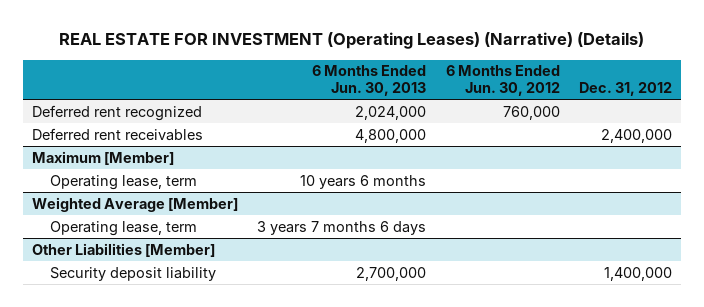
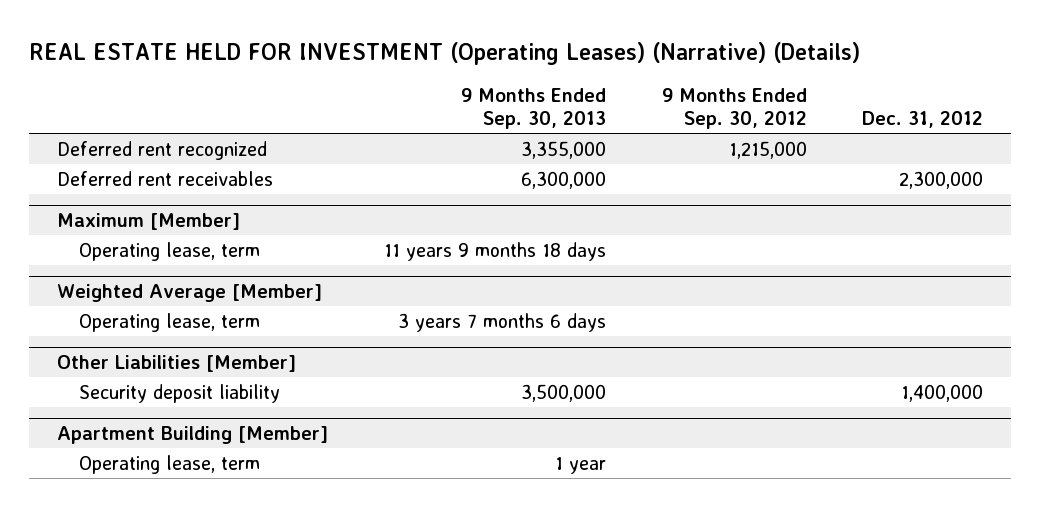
[59,32,645,50] REAL ESTATE FOR INVESTMENT (Operating Leases) (Narrative) (Details) -> [28,42,860,66] REAL ESTATE HELD FOR INVESTMENT (Operating Leases) (Narrative) (Details)
[312,65,427,97] 6 Months Ended Jun. 30, 2013 -> none
[445,65,560,97] 6 Months Ended Jun. 30, 2012 -> none
none -> [460,87,606,130] 9 Months Ended Sep. 30, 2013
none -> [661,87,807,130] 9 Months Ended Sep. 30, 2012
[600,128,672,143] 2,400,000 -> [899,170,984,189] 2,300,000
none -> [56,426,328,445] Apartment Building [Member]
none -> [78,454,260,474] Operating lease, term

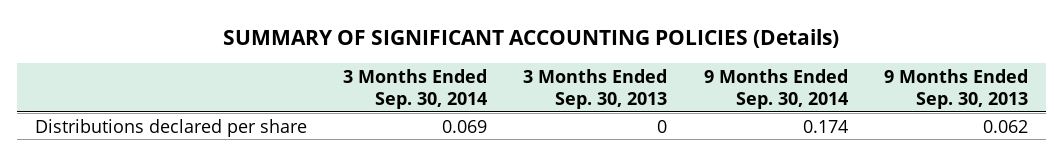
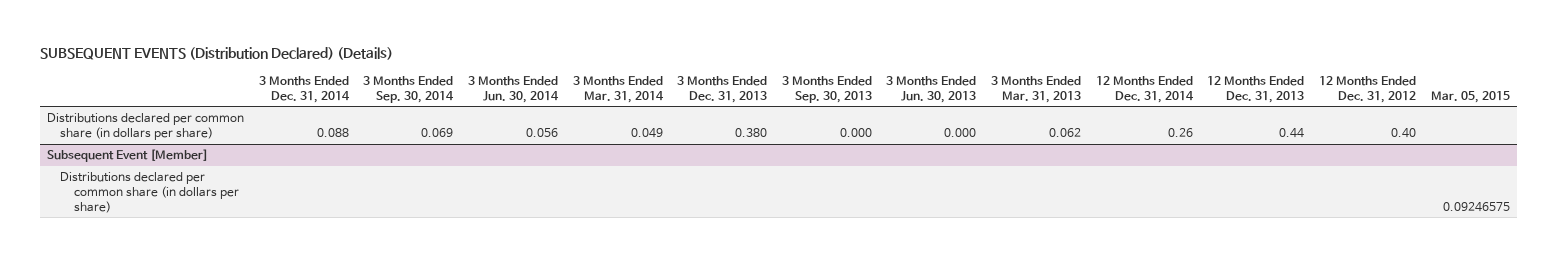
[223,29,840,49] SUMMARY OF SIGNIFICANT ACCOUNTING POLICIES (Details) -> [39,46,393,60] SUBSEQUENT EVENTS (Distribution Declared) (Details)
[703,68,848,109] 9 Months Ended Sep. 30, 2014 -> none
[883,68,1028,109] 9 Months Ended Sep. 30, 2013 -> none
none -> [258,75,350,103] 3 Months Ended Dec. 31, 2014
none -> [467,75,559,103] 3 Months Ended Jun. 30, 2014
none -> [572,75,664,103] 3 Months Ended Mar. 31, 2014
none -> [677,75,768,103] 3 Months Ended Dec. 31, 2013
none -> [886,75,977,103] 3 Months Ended Jun. 30, 2013
none -> [991,75,1082,103] 3 Months Ended Mar. 31, 2013
none -> [1095,75,1194,103] 12 Months Ended Dec. 31, 2014
none -> [1207,75,1305,103] 12 Months Ended Dec. 31, 2013
none -> [1319,75,1417,103] 12 Months Ended Dec. 31, 2012
none -> [1430,90,1510,103] Mar. 05, 2015
[35,118,308,137] Distributions declared per share -> [47,113,245,140] Distributions declared per common share (in dollars per share)
[657,119,668,133] 0 -> [839,127,872,137] 0.000
none -> [47,149,209,163] Subsequent Event [Member]
none -> [60,172,239,213] Distributions declared per common share (in dollars per share)

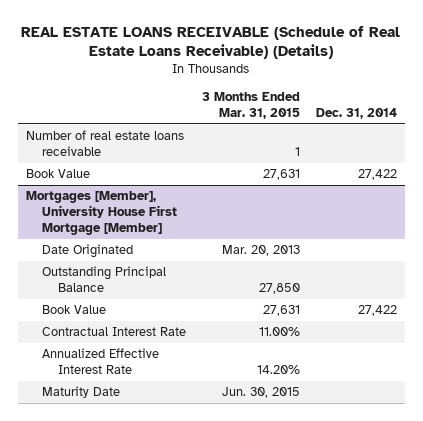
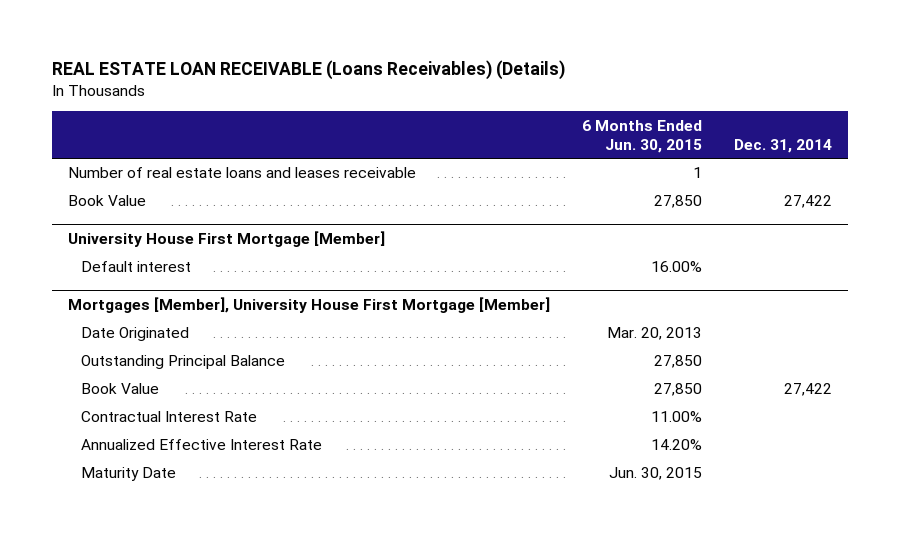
[21,26,401,60] REAL ESTATE LOANS RECEIVABLE (Schedule of Real Estate Loans Receivable) (Details) -> [51,60,565,81] REAL ESTATE LOAN RECEIVABLE (Loans Receivables) (Details)
[201,91,300,119] 3 Months Ended Mar. 31, 2015 -> none
none -> [581,119,702,153] 6 Months Ended Jun. 30, 2015
[25,130,184,157] Number of real estate loans receivable -> [67,167,416,179] Number of real estate loans and leases receivable
none -> [67,231,385,248] University House First Mortgage [Member]
none -> [81,261,192,273] Default interest

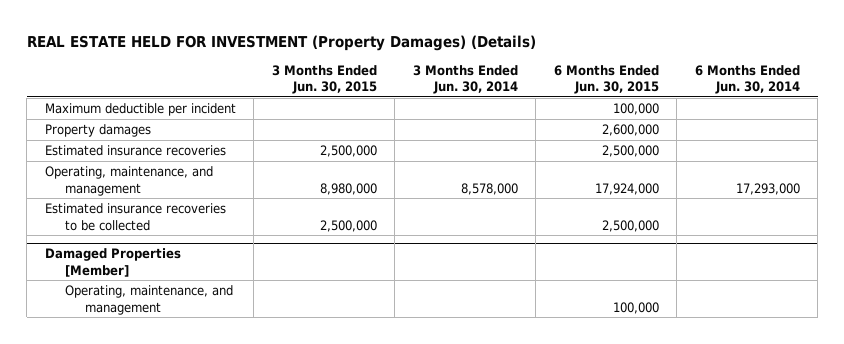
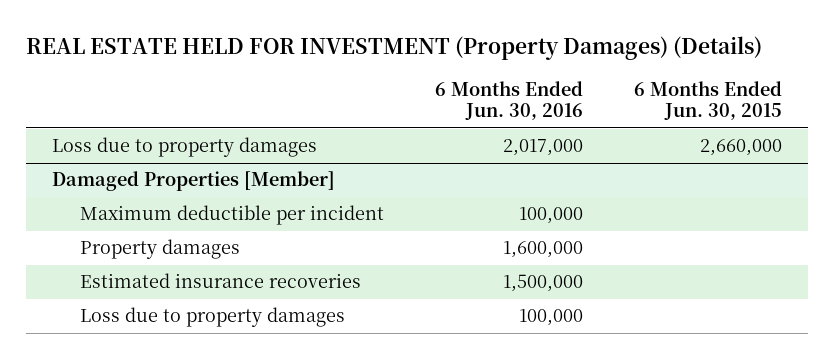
[271,64,377,95] 3 Months Ended Jun. 30, 2015 -> none
[412,64,518,95] 3 Months Ended Jun. 30, 2014 -> none
[694,64,800,95] 6 Months Ended Jun. 30, 2014 -> none
none -> [435,80,584,121] 6 Months Ended Jun. 30, 2016
[44,103,236,117] Maximum deductible per incident -> none
[44,124,151,138] Property damages -> none
[44,145,226,157] Estimated insurance recoveries -> none
[44,166,213,196] Operating, maintenance, and management -> none
[44,203,226,231] Estimated insurance recoveries to be collected -> none
none -> [51,137,317,158] Loss due to property damages
[64,285,233,315] Operating, maintenance, and management -> none
none -> [80,205,385,226] Maximum deductible per incident
none -> [80,239,241,260] Property damages
none -> [80,273,362,289] Estimated insurance recoveries
none -> [80,307,346,328] Loss due to property damages

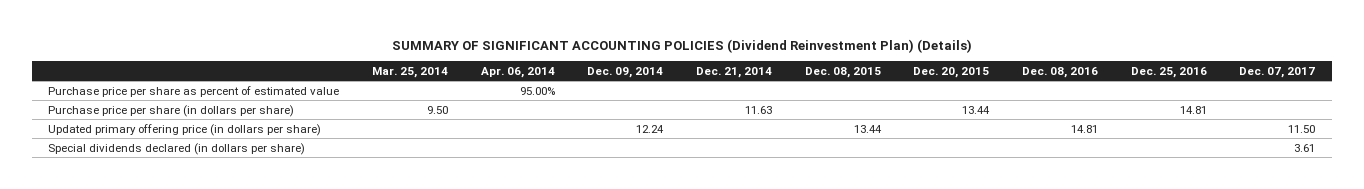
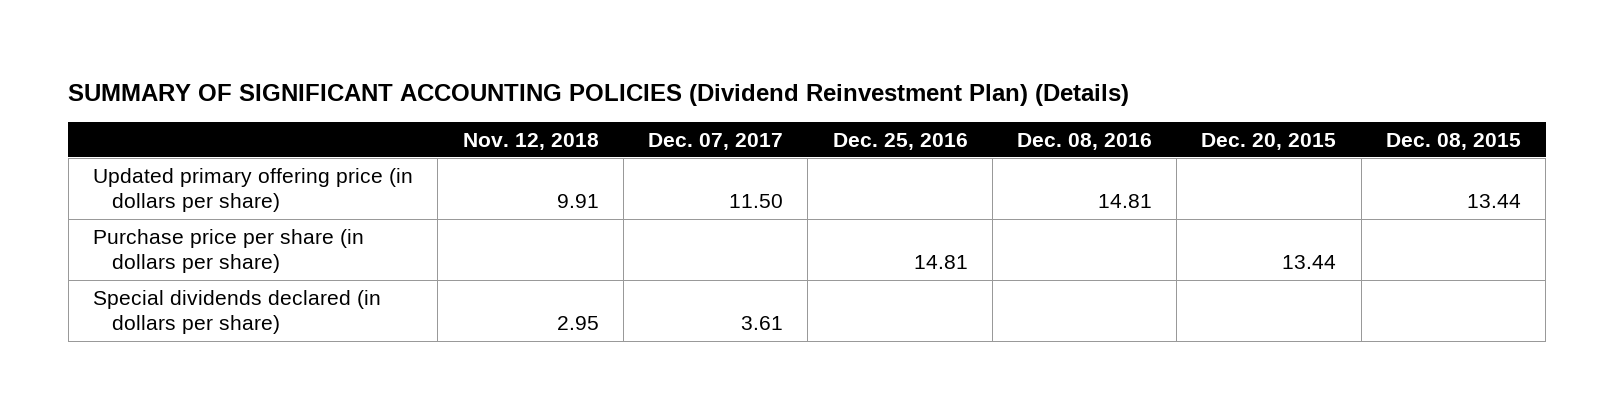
[371,66,448,78] Mar. 25, 2014 -> none
[480,66,555,78] Apr. 06, 2014 -> none
[587,66,664,78] Dec. 09, 2014 -> none
[695,66,772,78] Dec. 21, 2014 -> none
none -> [462,132,599,150] Nov. 12, 2018
[48,85,340,97] Purchase price per share as percent of estimated value -> none
[48,104,295,117] Purchase price per share (in dollars per share) -> [93,228,365,274] Purchase price per share (in dollars per share)

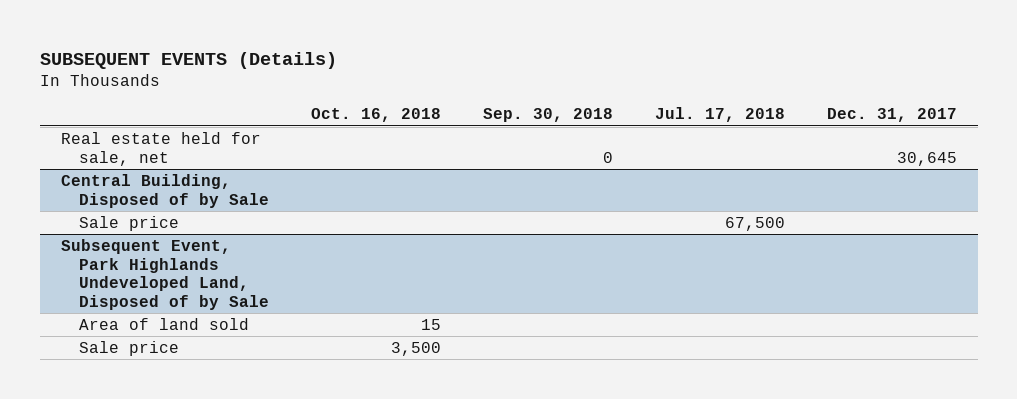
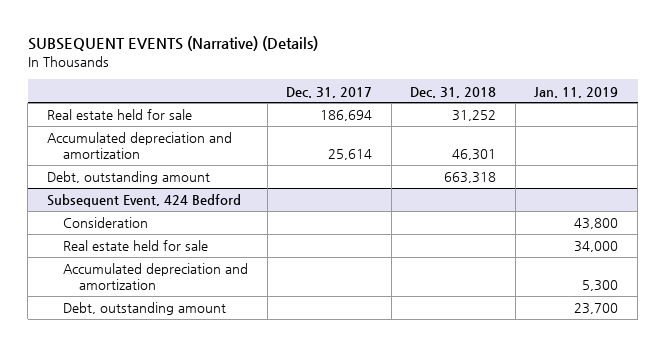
[39,51,337,69] SUBSEQUENT EVENTS (Details) -> [27,36,318,52] SUBSEQUENT EVENTS (Narrative) (Details)
[310,108,441,123] Oct. 16, 2018 -> none
[482,108,613,123] Sep. 30, 2018 -> none
[654,107,785,123] Jul. 17, 2018 -> none
none -> [410,86,497,98] Dec. 31, 2018
none -> [534,86,619,98] Jan. 11, 2019
[60,173,269,208] Central Building, Disposed of by Sale -> none
[78,215,179,231] Sale price -> none
[60,238,269,310] Subsequent Event, Park Highlands Undeveloped Land, Disposed of by Sale -> none
[78,317,249,330] Area of land sold -> none
[78,340,179,356] Sale price -> none
[60,131,261,166] Real estate held for sale, net -> [47,109,193,121] Real estate held for sale
[896,151,957,166] 30,645 -> [320,110,373,122] 186,694
none -> [47,132,233,159] Accumulated depreciation and amortization
none -> [47,171,211,185] Debt, outstanding amount
none -> [47,194,242,208] Subsequent Event, 424 Bedford
none -> [63,217,149,229] Consideration
none -> [63,240,209,252] Real estate held for sale
none -> [63,263,249,290] Accumulated depreciation and amortization
none -> [63,302,227,316] Debt, outstanding amount

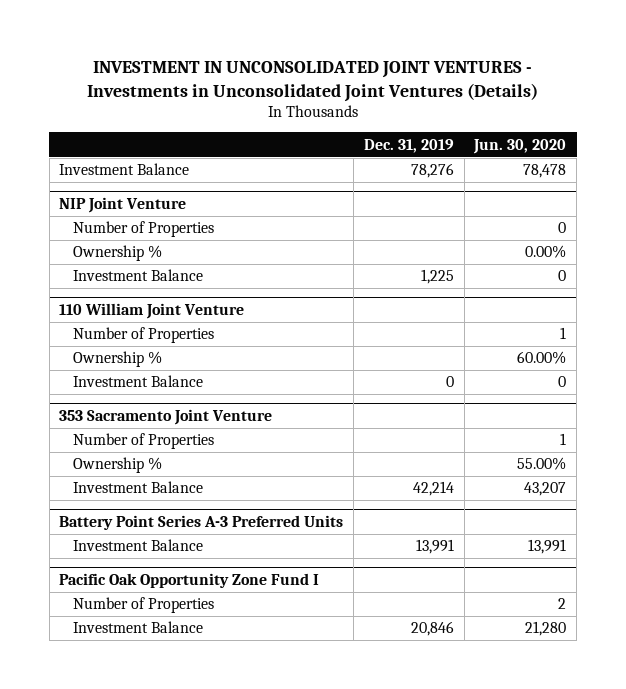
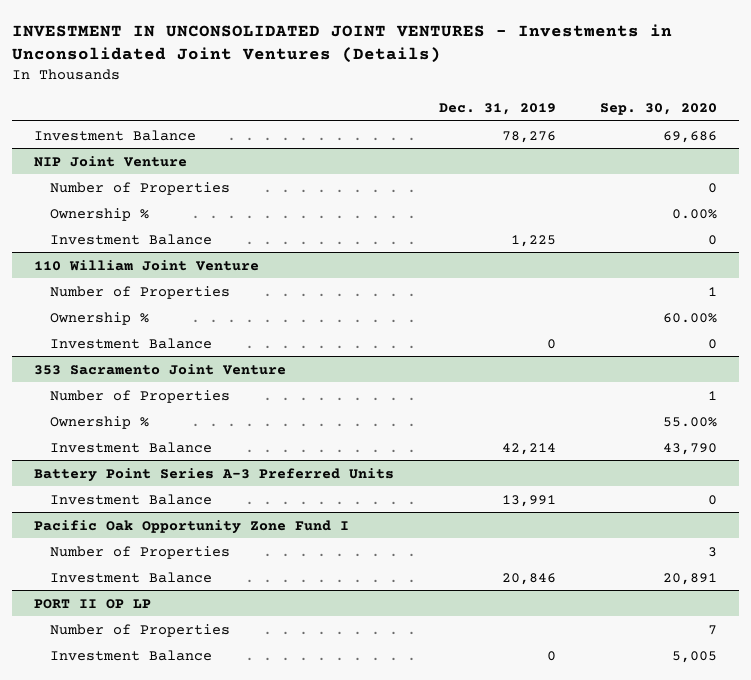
[473,138,567,154] Jun. 30, 2020 -> none
none -> [599,102,717,115] Sep. 30, 2020
none -> [34,598,152,609] PORT II OP LP
none -> [49,623,230,637] Number of Properties
none -> [49,649,212,661] Investment Balance

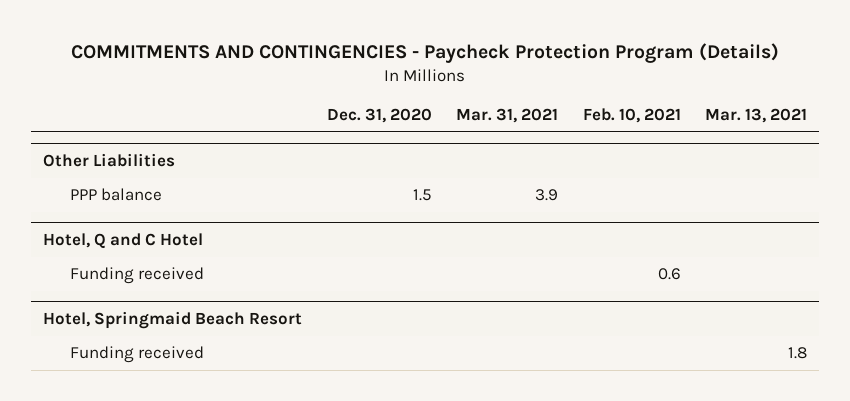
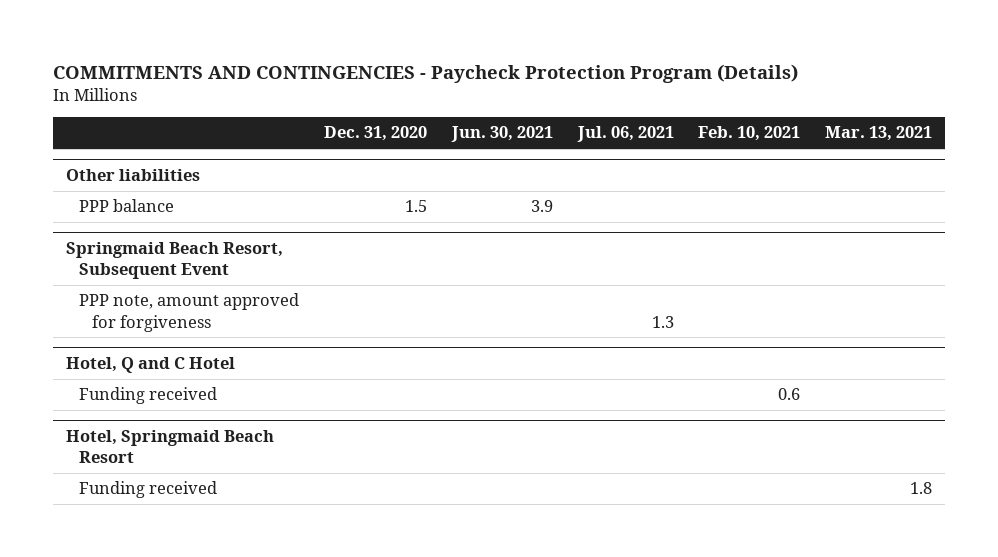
[456,108,559,124] Mar. 31, 2021 -> none
none -> [450,126,553,143] Jun. 30, 2021
none -> [576,126,674,143] Jul. 06, 2021
[43,153,176,168] Other Liabilities -> [65,168,200,181] Other liabilities
none -> [65,241,283,280] Springmaid Beach Resort, Subsequent Event
none -> [78,293,299,332] PPP note, amount approved for forgiveness

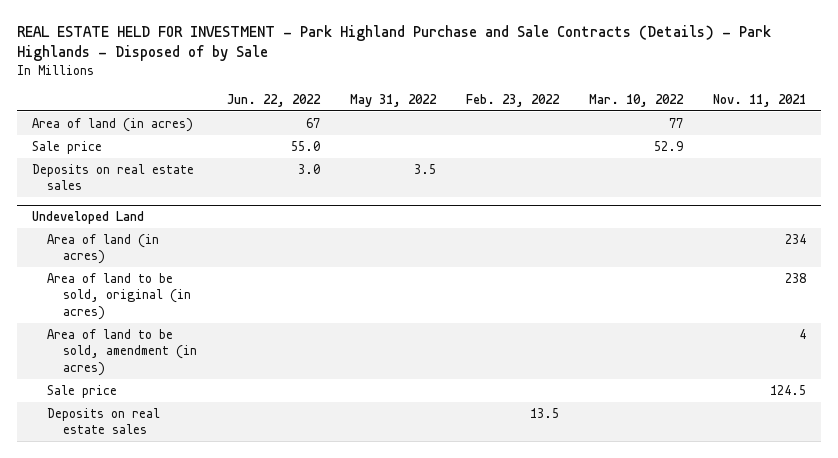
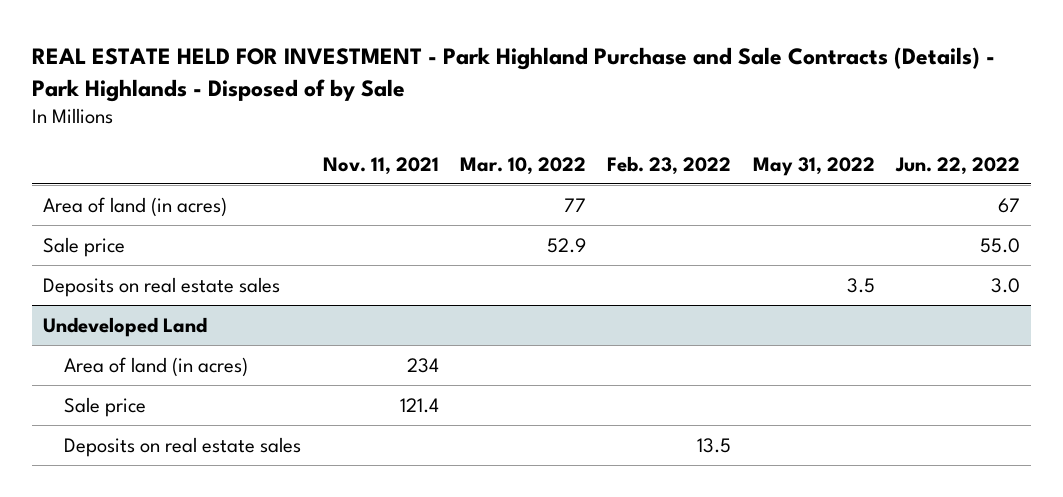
[47,272,191,320] Area of land to be sold, original (in acres) -> none
[47,328,197,376] Area of land to be sold, amendment (in acres) -> none
[770,384,807,395] 124.5 -> [399,397,439,413] 121.4

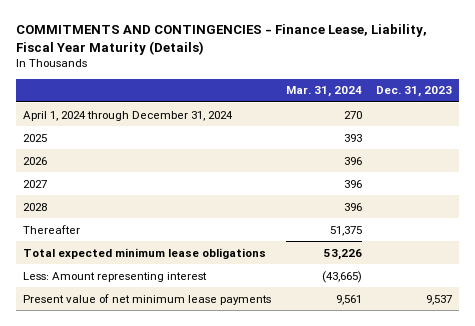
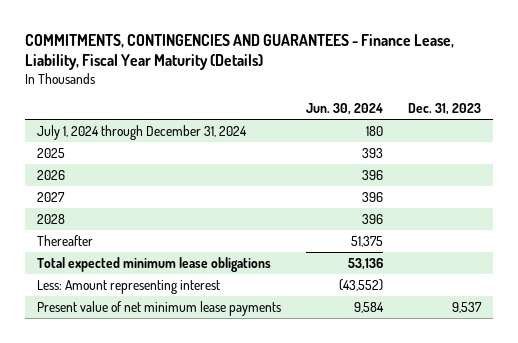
[16,24,428,55] COMMITMENTS AND CONTINGENCIES - Finance Lease, Liability, Fiscal Year Maturity (Details) -> [24,33,454,71] COMMITMENTS, CONTINGENCIES AND GUARANTEES - Finance Lease, Liability, Fiscal Year Maturity (Details)
[285,86,362,98] Mar. 31, 2024 -> none
none -> [306,103,384,116] Jun. 30, 2024
[23,110,234,121] April 1, 2024 through December 31, 2024 -> [37,124,248,140] July 1, 2024 through December 31, 2024

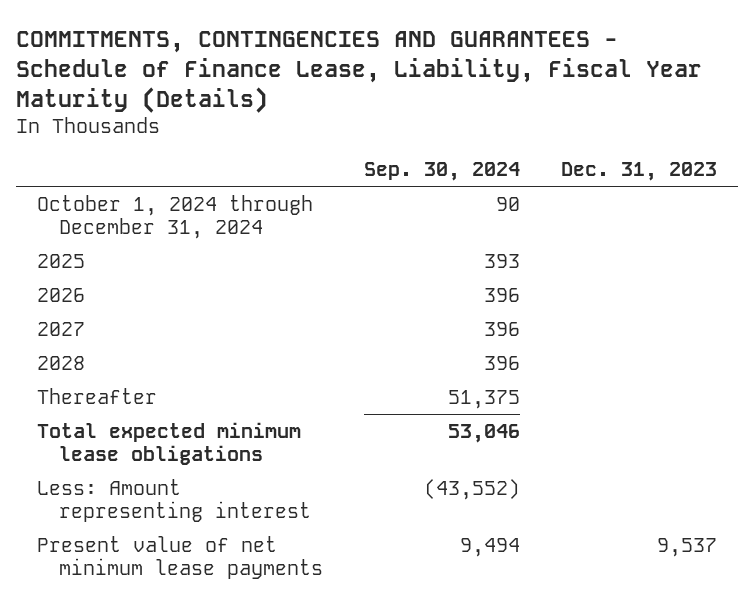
[24,33,454,71] COMMITMENTS, CONTINGENCIES AND GUARANTEES - Finance Lease, Liability, Fiscal Year Maturity (Details) -> [16,30,703,114] COMMITMENTS, CONTINGENCIES AND GUARANTEES - Schedule of Finance Lease, Liability, Fiscal Year Maturity (Details)
[306,103,384,116] Jun. 30, 2024 -> none
none -> [364,162,521,182] Sep. 30, 2024
[37,124,248,140] July 1, 2024 through December 31, 2024 -> [37,194,314,239] October 1, 2024 through December 31, 2024

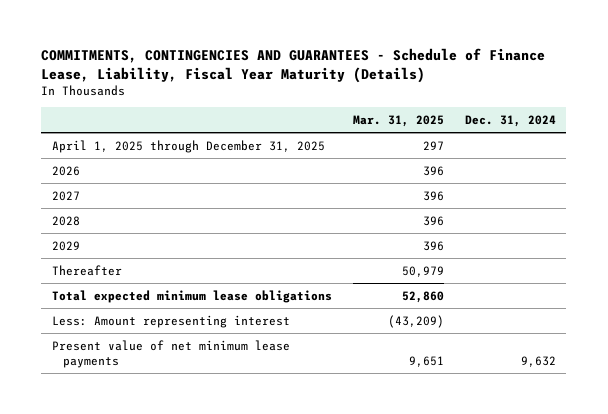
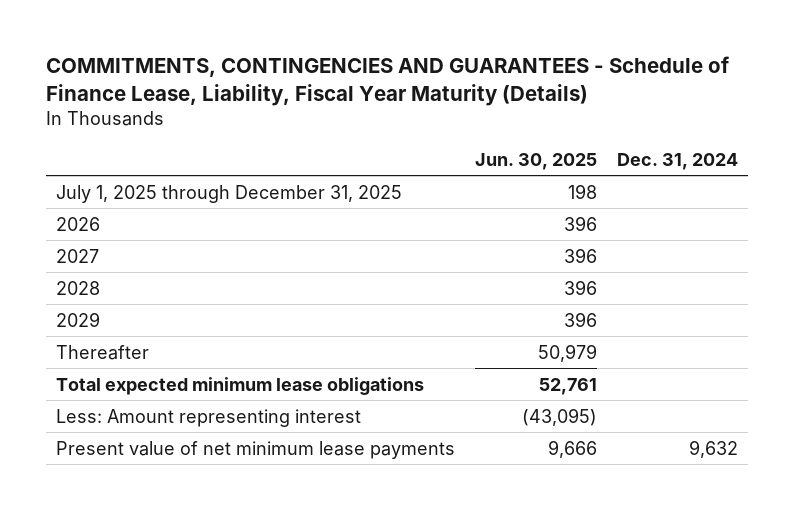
[352,114,444,127] Mar. 31, 2025 -> none
none -> [475,152,598,170] Jun. 30, 2025
[51,139,325,153] April 1, 2025 through December 31, 2025 -> [55,184,402,203] July 1, 2025 through December 31, 2025

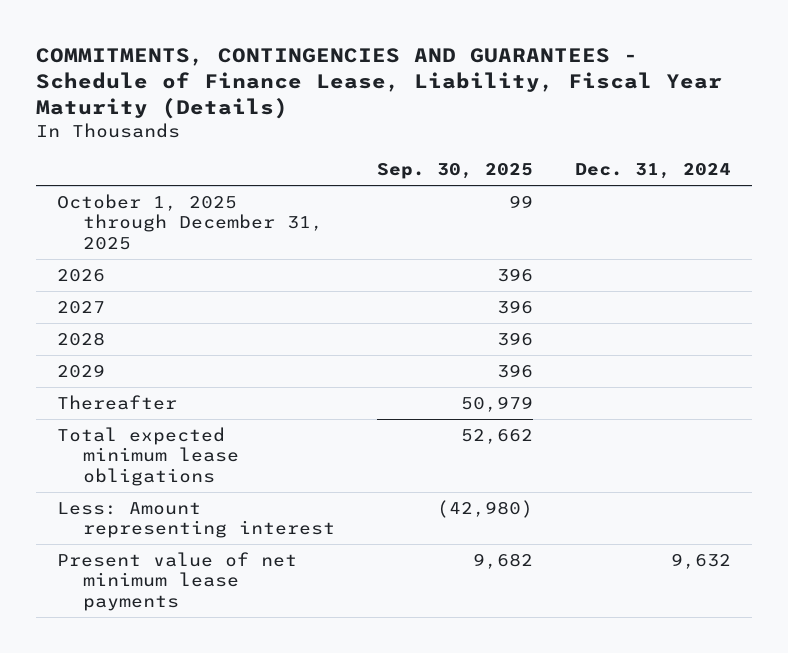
[475,152,598,170] Jun. 30, 2025 -> none
none -> [377,163,534,180] Sep. 30, 2025
[55,184,402,203] July 1, 2025 through December 31, 2025 -> [57,193,324,250] October 1, 2025 through December 31, 2025

